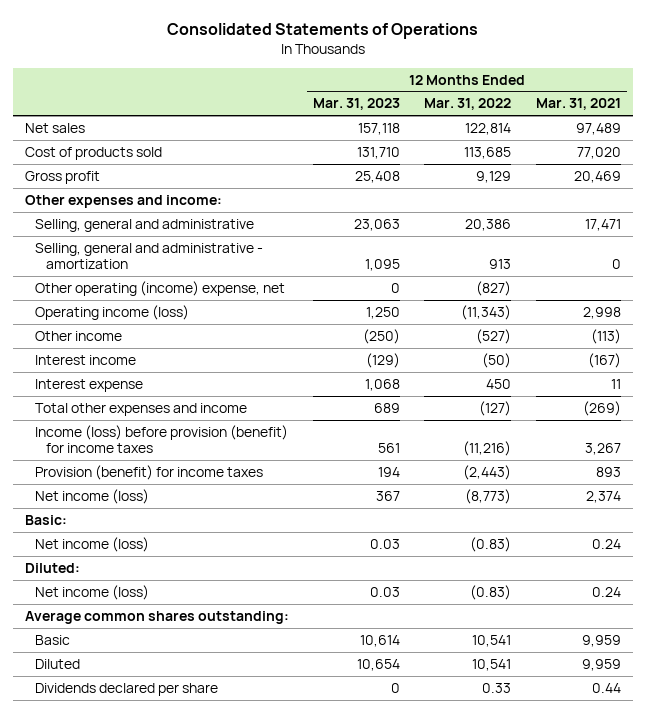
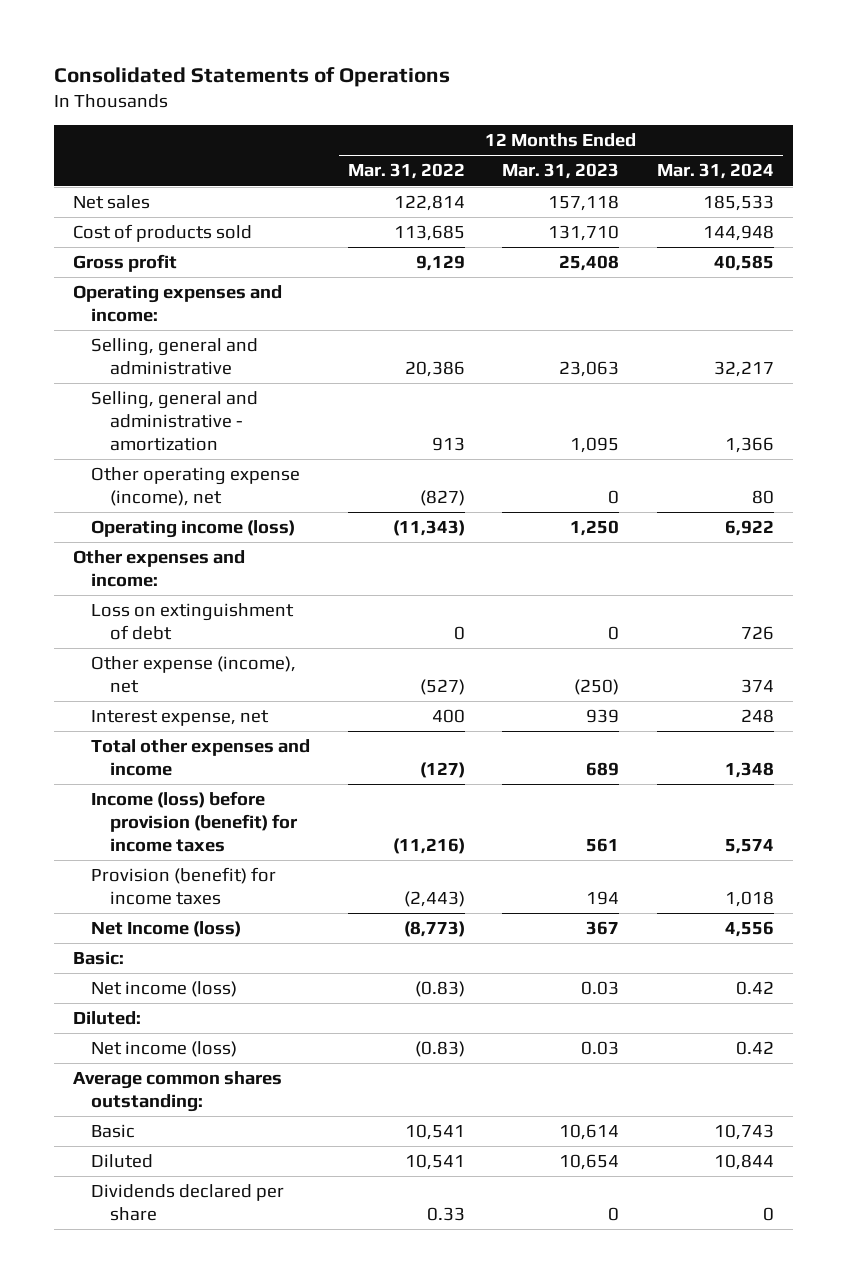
[535,98,621,111] Mar. 31, 2021 -> none
none -> [656,163,774,180] Mar. 31, 2024
none -> [72,284,282,322] Operating expenses and income:
[35,280,286,296] Other operating (income) expense, net -> [91,466,301,506] Other operating expense (income), net
[35,354,137,365] Interest income -> none
[24,194,222,208] Other expenses and income: -> [72,549,245,587] Other expenses and income:
none -> [91,602,295,640] Loss on extinguishment of debt
[35,330,123,341] Other income -> [91,655,297,693] Other expense (income), net
[35,378,144,392] Interest expense -> [91,709,270,726] Interest expense, net
[365,378,401,391] 1,068 -> [586,708,620,723] 939
[486,378,512,389] 450 -> [431,708,465,723] 400
[35,488,150,504] Net income (loss) -> [91,920,242,937] Net Income (loss)

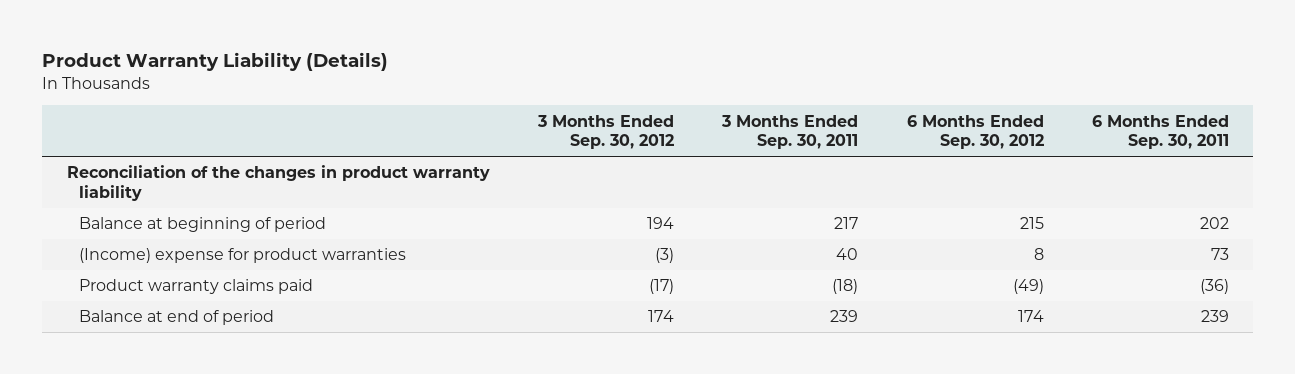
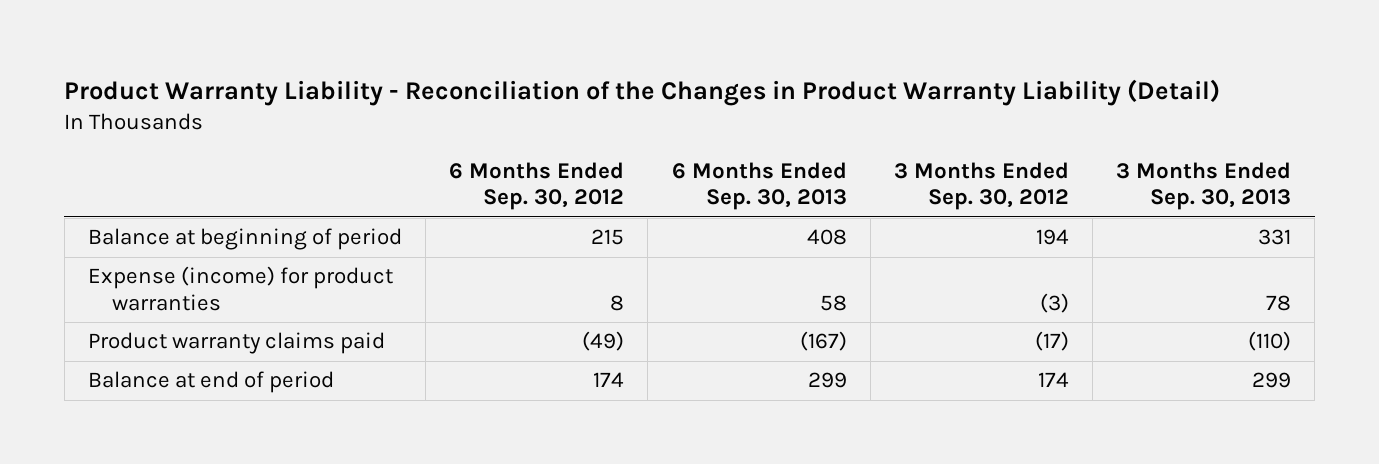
[42,52,389,72] Product Warranty Liability (Details) -> [64,78,1221,106] Product Warranty Liability - Reconciliation of the Changes in Product Warranty Liability (Detail)
[721,114,859,150] 3 Months Ended Sep. 30, 2011 -> none
[1091,114,1229,150] 6 Months Ended Sep. 30, 2011 -> none
none -> [671,161,847,211] 6 Months Ended Sep. 30, 2013
none -> [1116,161,1292,211] 3 Months Ended Sep. 30, 2013
[66,165,490,201] Reconciliation of the changes in product warranty liability -> none
[79,248,407,264] (Income) expense for product warranties -> [87,266,393,311] Expense (income) for product warranties

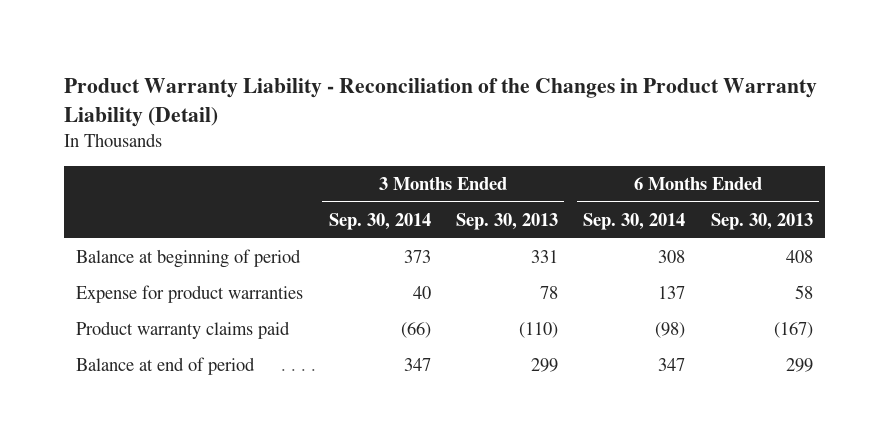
[449,161,625,211] 6 Months Ended Sep. 30, 2012 -> none
[893,161,1069,211] 3 Months Ended Sep. 30, 2012 -> none
none -> [328,213,431,231] Sep. 30, 2014
none -> [583,213,686,231] Sep. 30, 2014
[87,266,393,311] Expense (income) for product warranties -> [76,285,304,304] Expense for product warranties

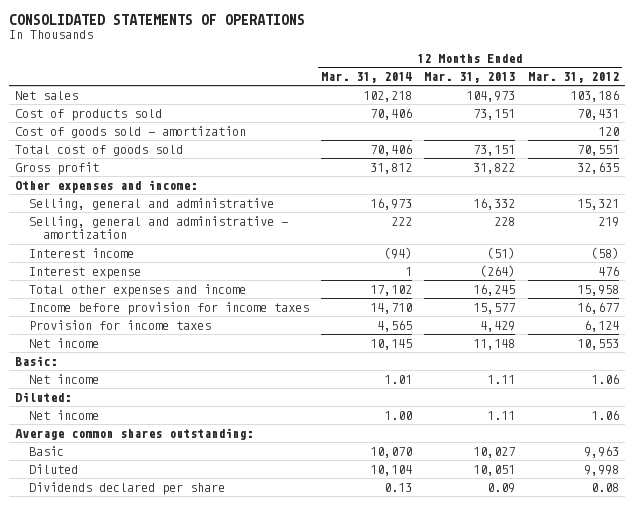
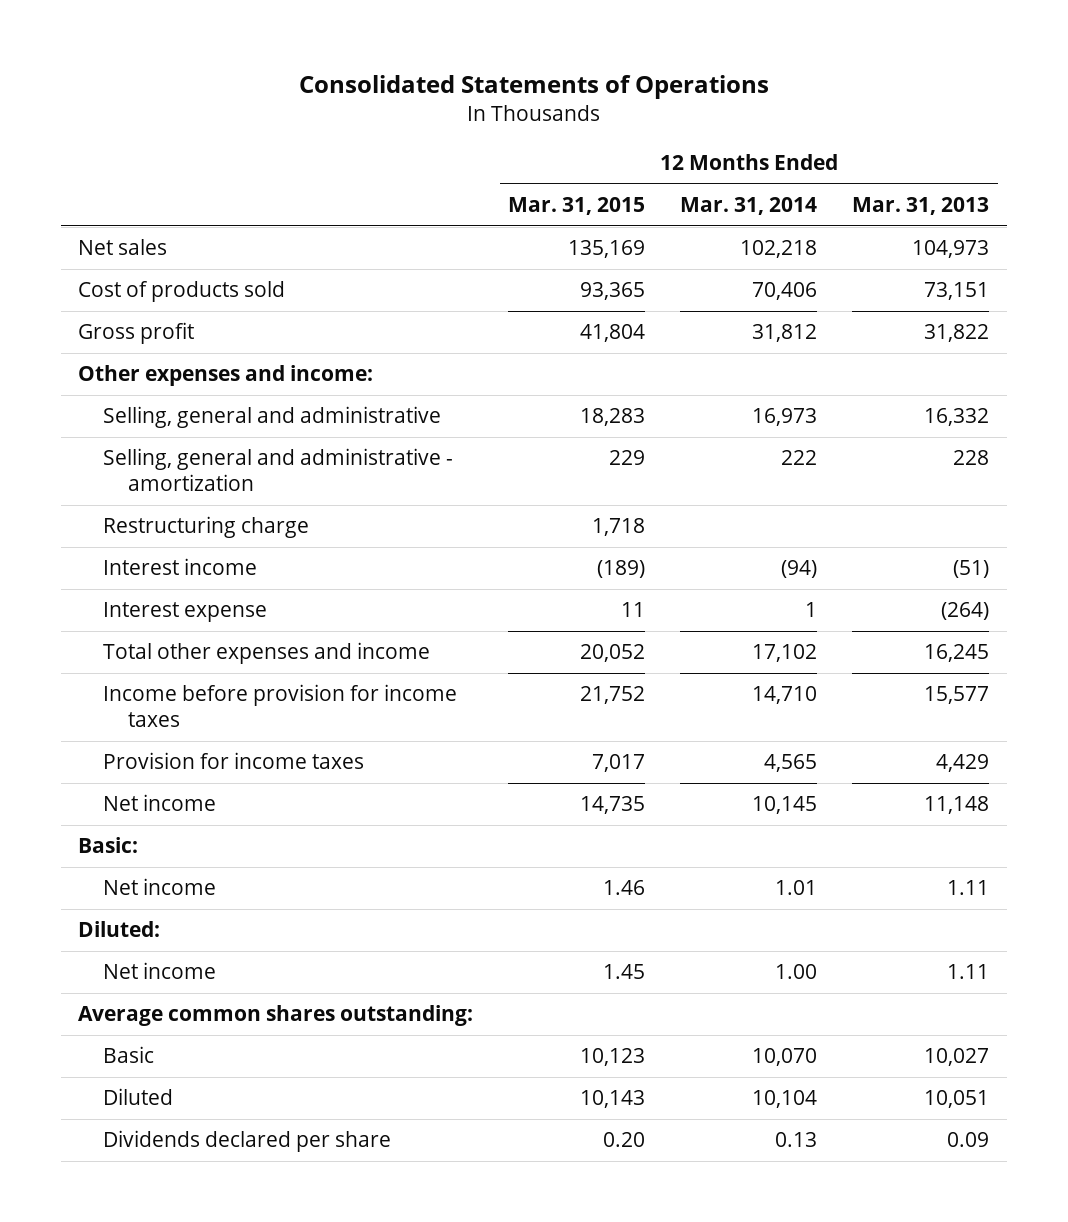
[8,13,305,25] CONSOLIDATED STATEMENTS OF OPERATIONS -> [298,75,769,100] Consolidated Statements of Operations
[527,72,619,84] Mar. 31, 2012 -> none
none -> [508,197,646,216] Mar. 31, 2015
[14,125,246,138] Cost of goods sold - amortization -> none
[14,144,183,156] Total cost of goods sold -> none
none -> [103,516,310,539] Restructuring charge

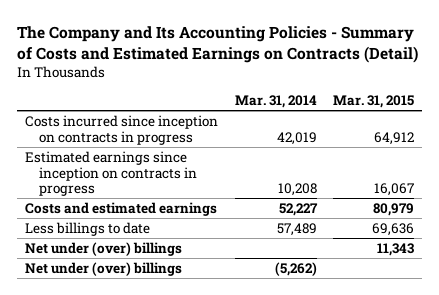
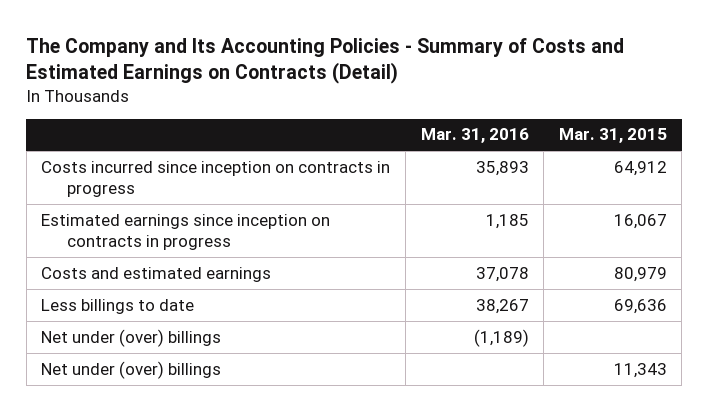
[234,95,317,109] Mar. 31, 2014 -> none
none -> [420,128,529,144] Mar. 31, 2016
[25,241,183,256] Net under (over) billings -> [41,360,222,379] Net under (over) billings

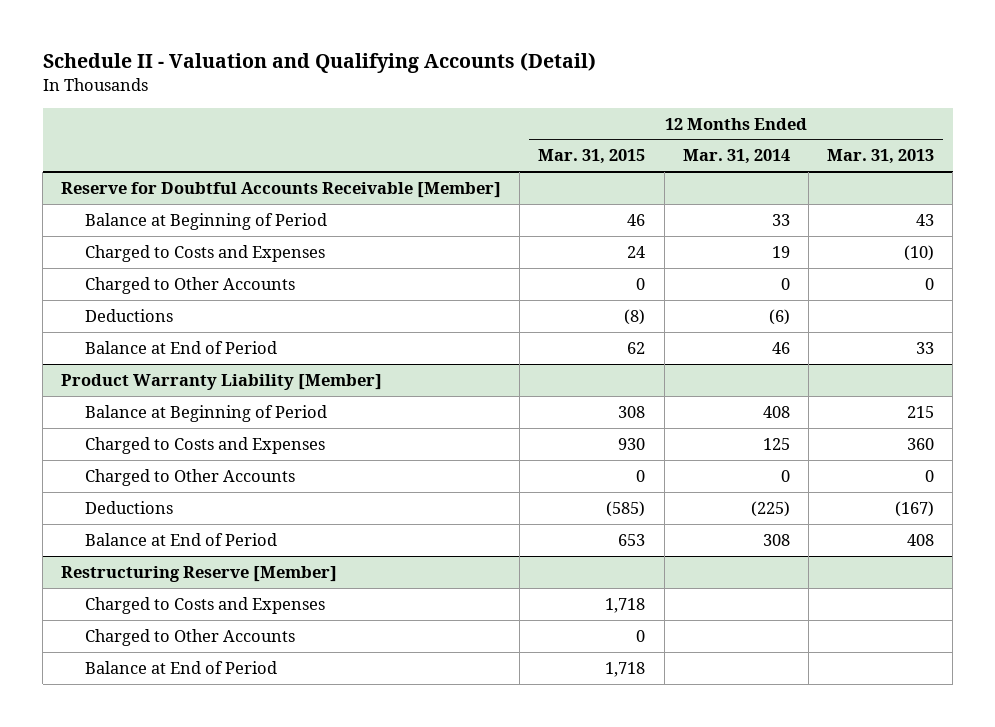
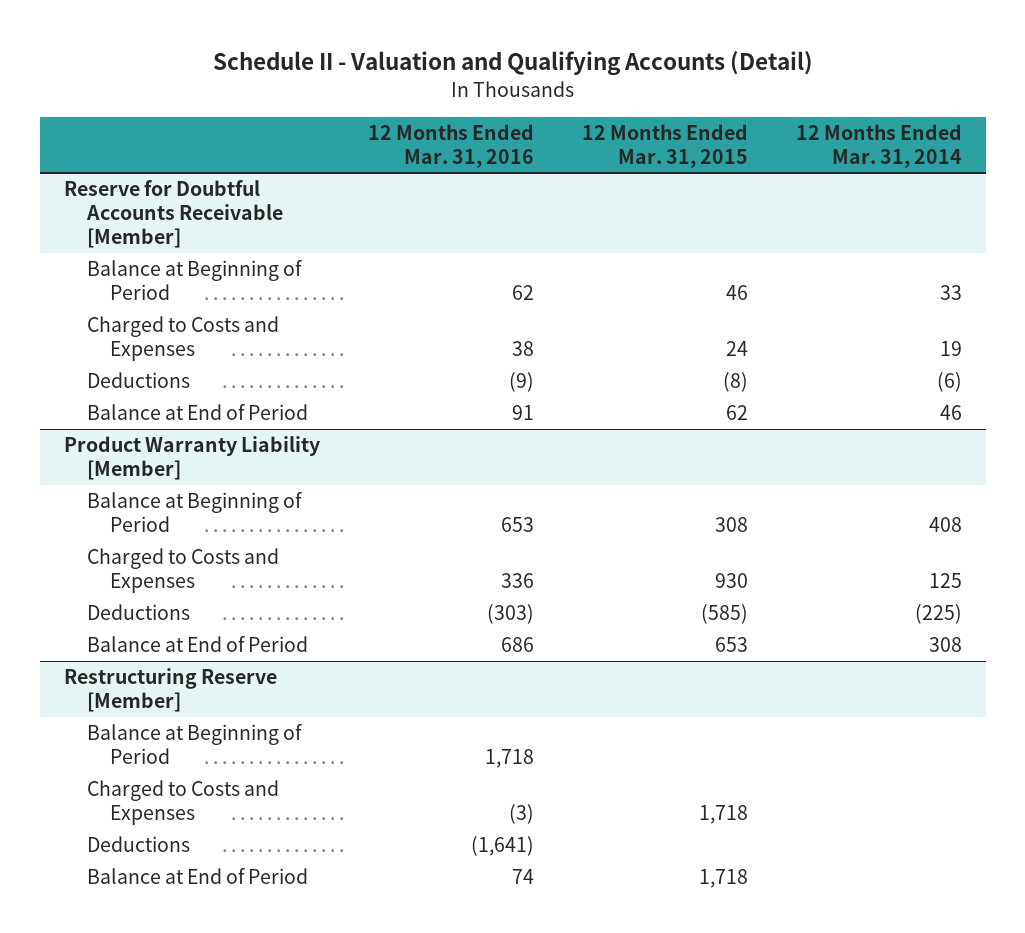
[827,149,935,165] Mar. 31, 2013 -> none
none -> [367,123,534,168] 12 Months Ended Mar. 31, 2016
[84,276,295,294] Charged to Other Accounts -> none
[84,468,295,486] Charged to Other Accounts -> none
none -> [86,724,302,765] Balance at Beginning of Period
[84,628,295,646] Charged to Other Accounts -> none
none -> [86,836,190,853] Deductions

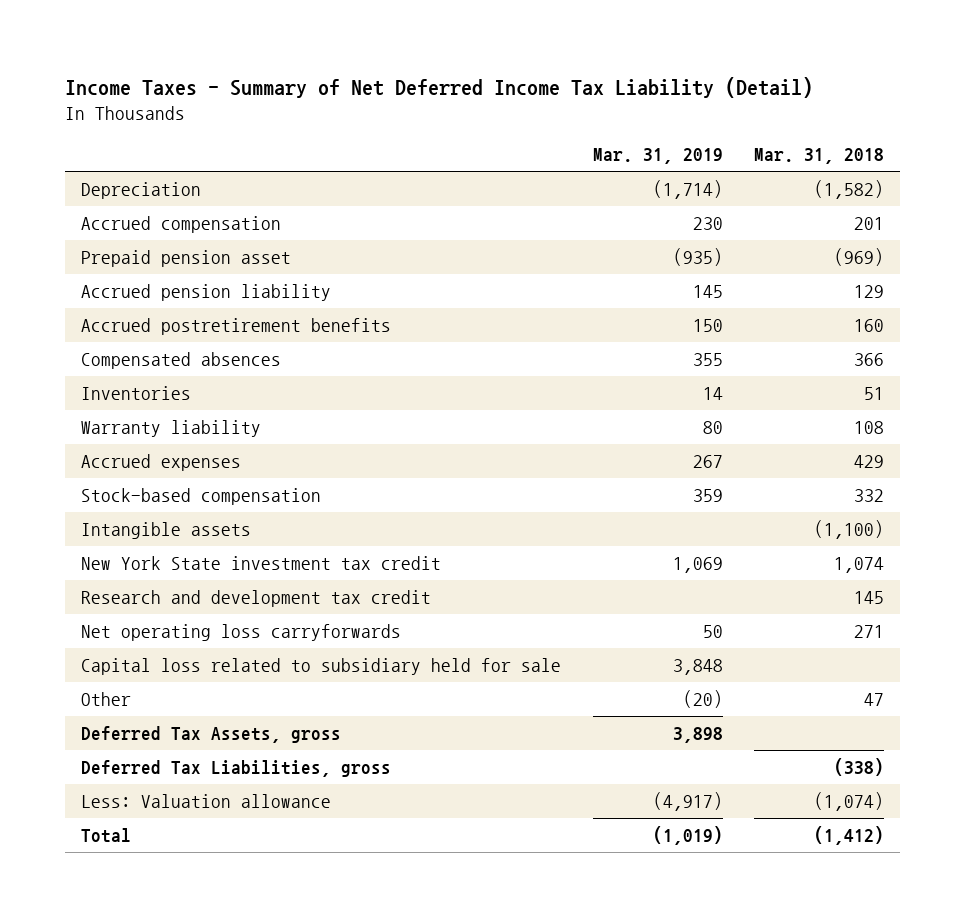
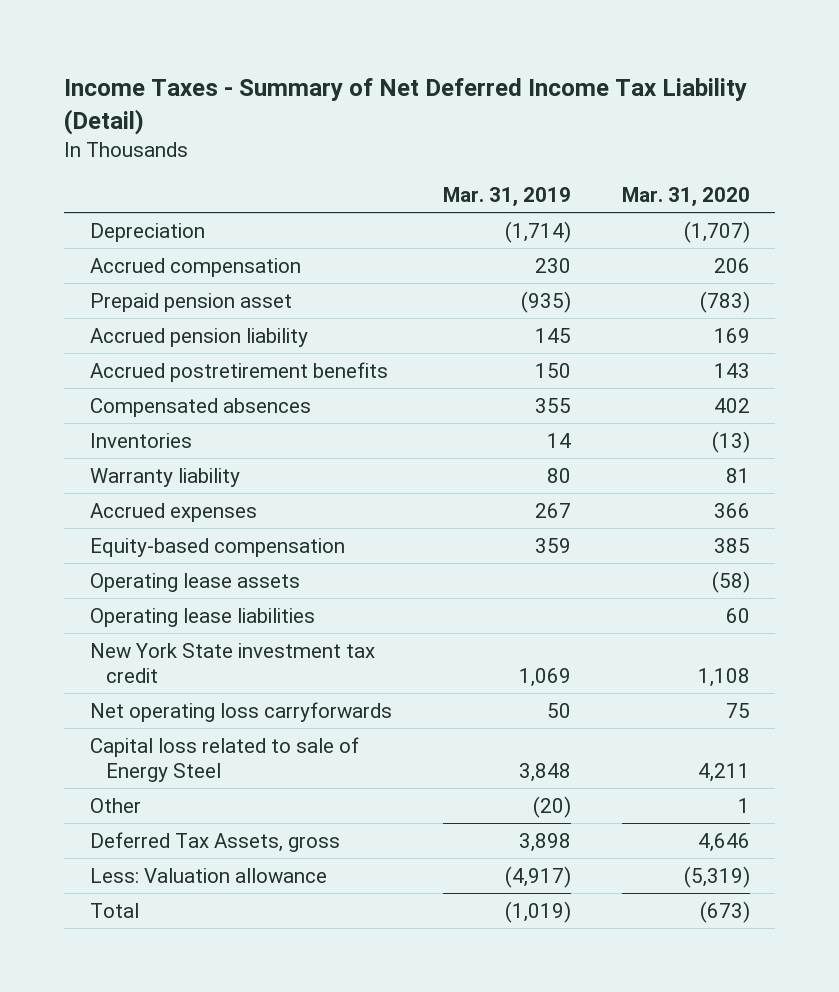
[754,148,885,165] Mar. 31, 2018 -> none
none -> [621,187,750,208] Mar. 31, 2020
[80,521,251,539] Intangible assets -> none
[80,487,321,505] Stock-based compensation -> [89,537,345,557] Equity-based compensation
none -> [89,572,300,592] Operating lease assets
none -> [89,607,315,627] Operating lease liabilities
[80,589,431,607] Research and development tax credit -> none
[80,657,561,675] Capital loss related to subsidiary held for sale -> [89,736,359,782] Capital loss related to sale of Energy Steel
[80,759,391,777] Deferred Tax Liabilities, gross -> none

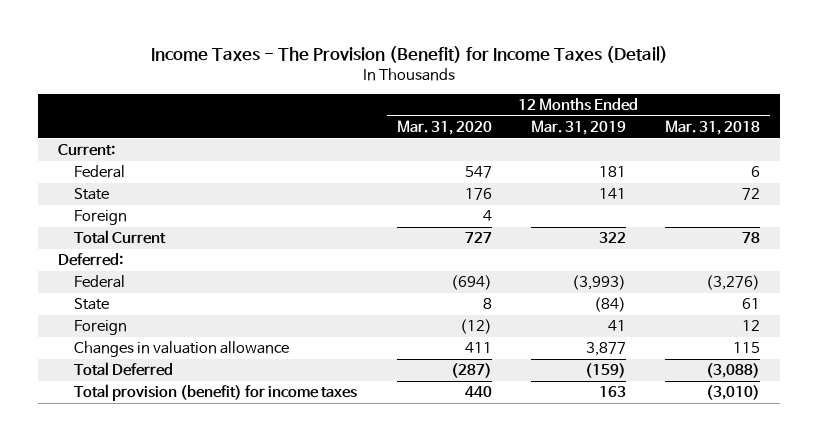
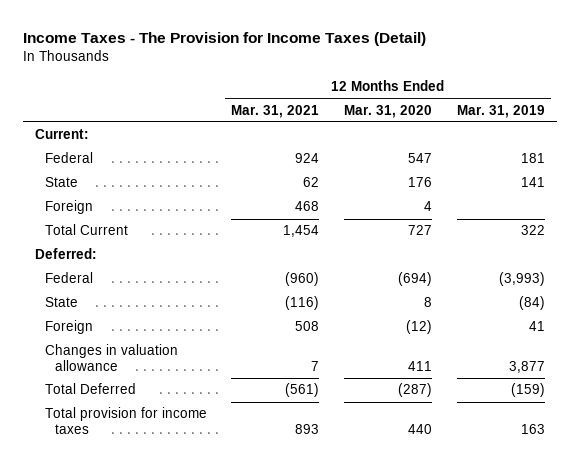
[150,46,668,64] Income Taxes - The Provision (Benefit) for Income Taxes (Detail) -> [22,32,426,47] Income Taxes - The Provision for Income Taxes (Detail)
[665,119,761,135] Mar. 31, 2018 -> none
none -> [231,104,320,118] Mar. 31, 2021
[74,384,358,402] Total provision (benefit) for income taxes -> [44,407,207,434] Total provision for income taxes

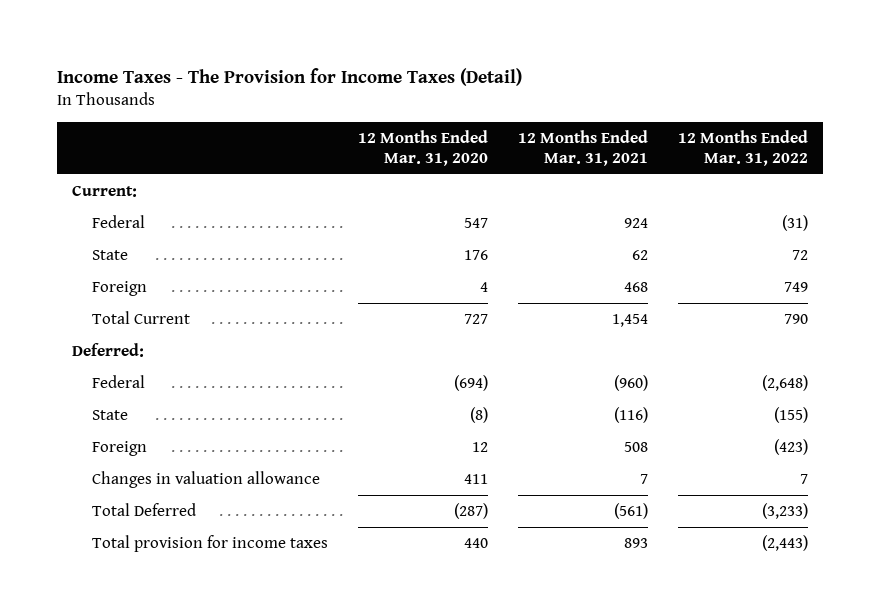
[456,104,545,118] Mar. 31, 2019 -> none
none -> [677,129,808,166] 12 Months Ended Mar. 31, 2022
[424,297,433,308] 8 -> [470,407,489,424] (8)
[406,320,433,335] (12) -> [472,442,489,453] 12

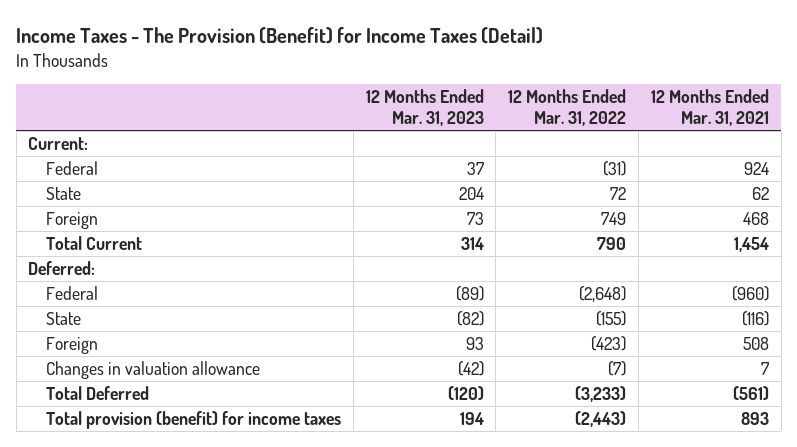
[57,68,523,87] Income Taxes - The Provision for Income Taxes (Detail) -> [16,27,544,45] Income Taxes - The Provision (Benefit) for Income Taxes (Detail)
[358,129,489,166] 12 Months Ended Mar. 31, 2020 -> none
none -> [365,89,484,127] 12 Months Ended Mar. 31, 2023
[799,474,808,485] 7 -> [608,361,627,377] (7)
[92,535,329,553] Total provision for income taxes -> [46,411,342,430] Total provision (benefit) for income taxes

